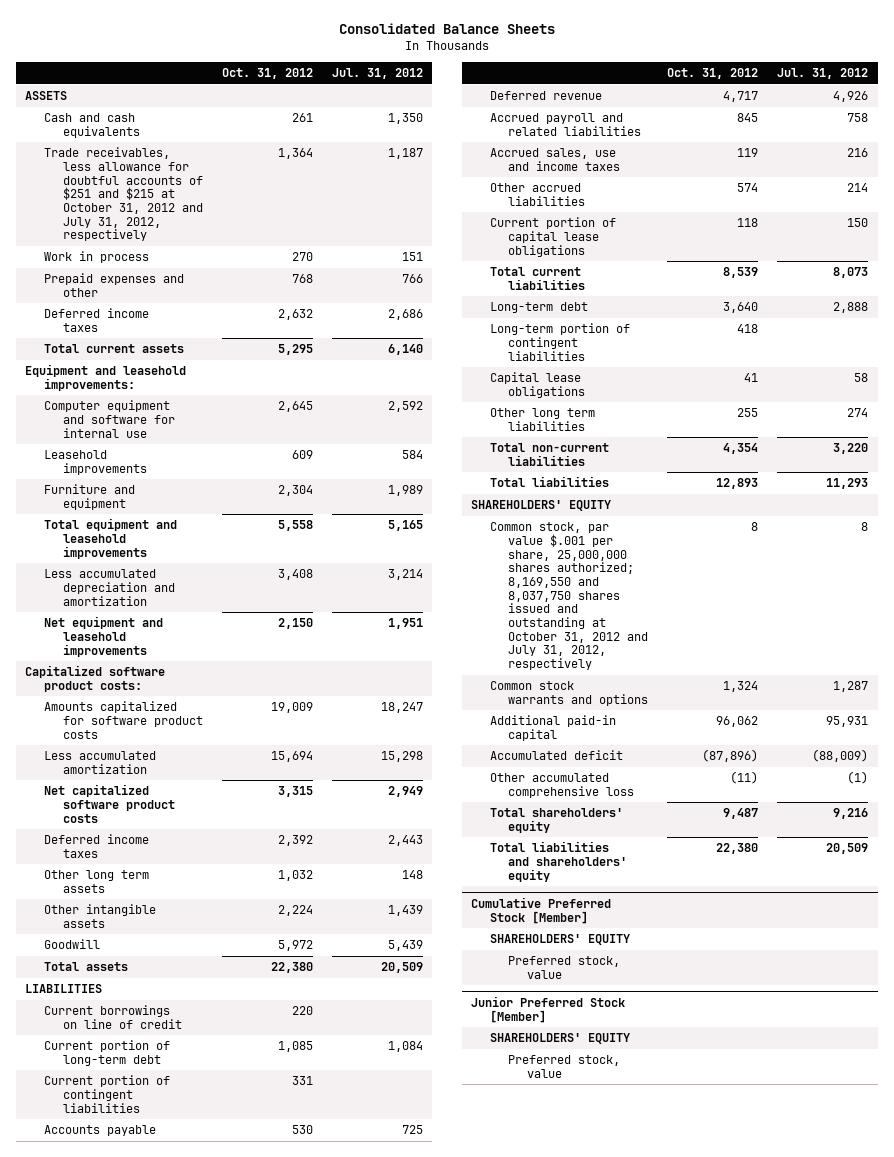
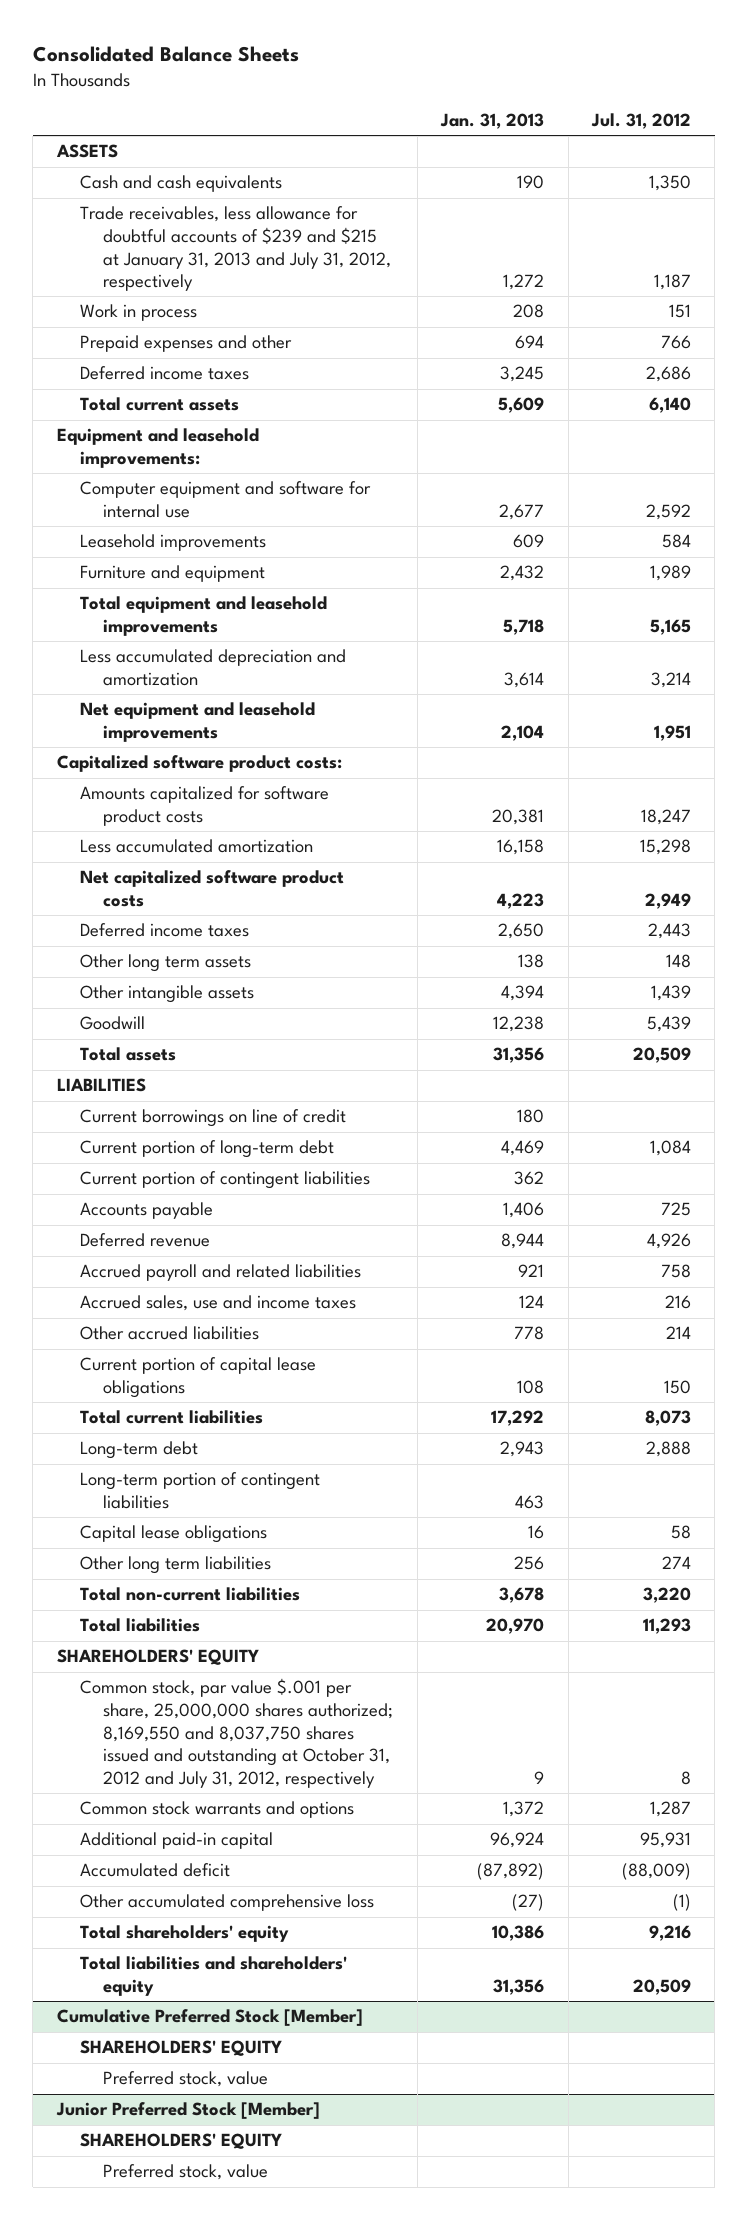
[221,68,313,80] Oct. 31, 2012 -> none
none -> [440,112,545,129] Jan. 31, 2013
[44,147,203,242] Trade receivables, less allowance for doubtful accounts of $251 and $215 at October 31, 2012 and July 31, 2012, respectively -> [80,206,392,292] Trade receivables, less allowance for doubtful accounts of $239 and $215 at January 31, 2013 and July 31, 2012, respectively

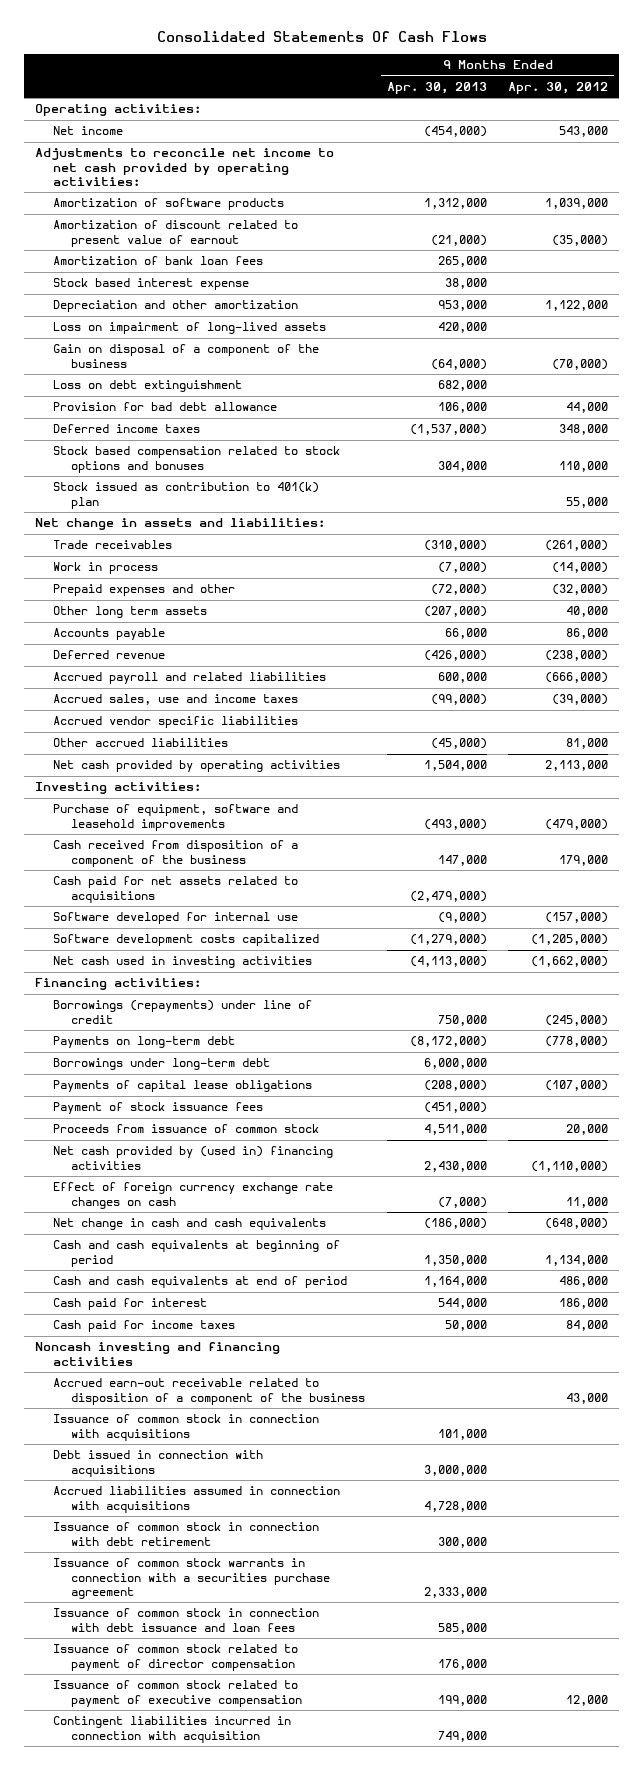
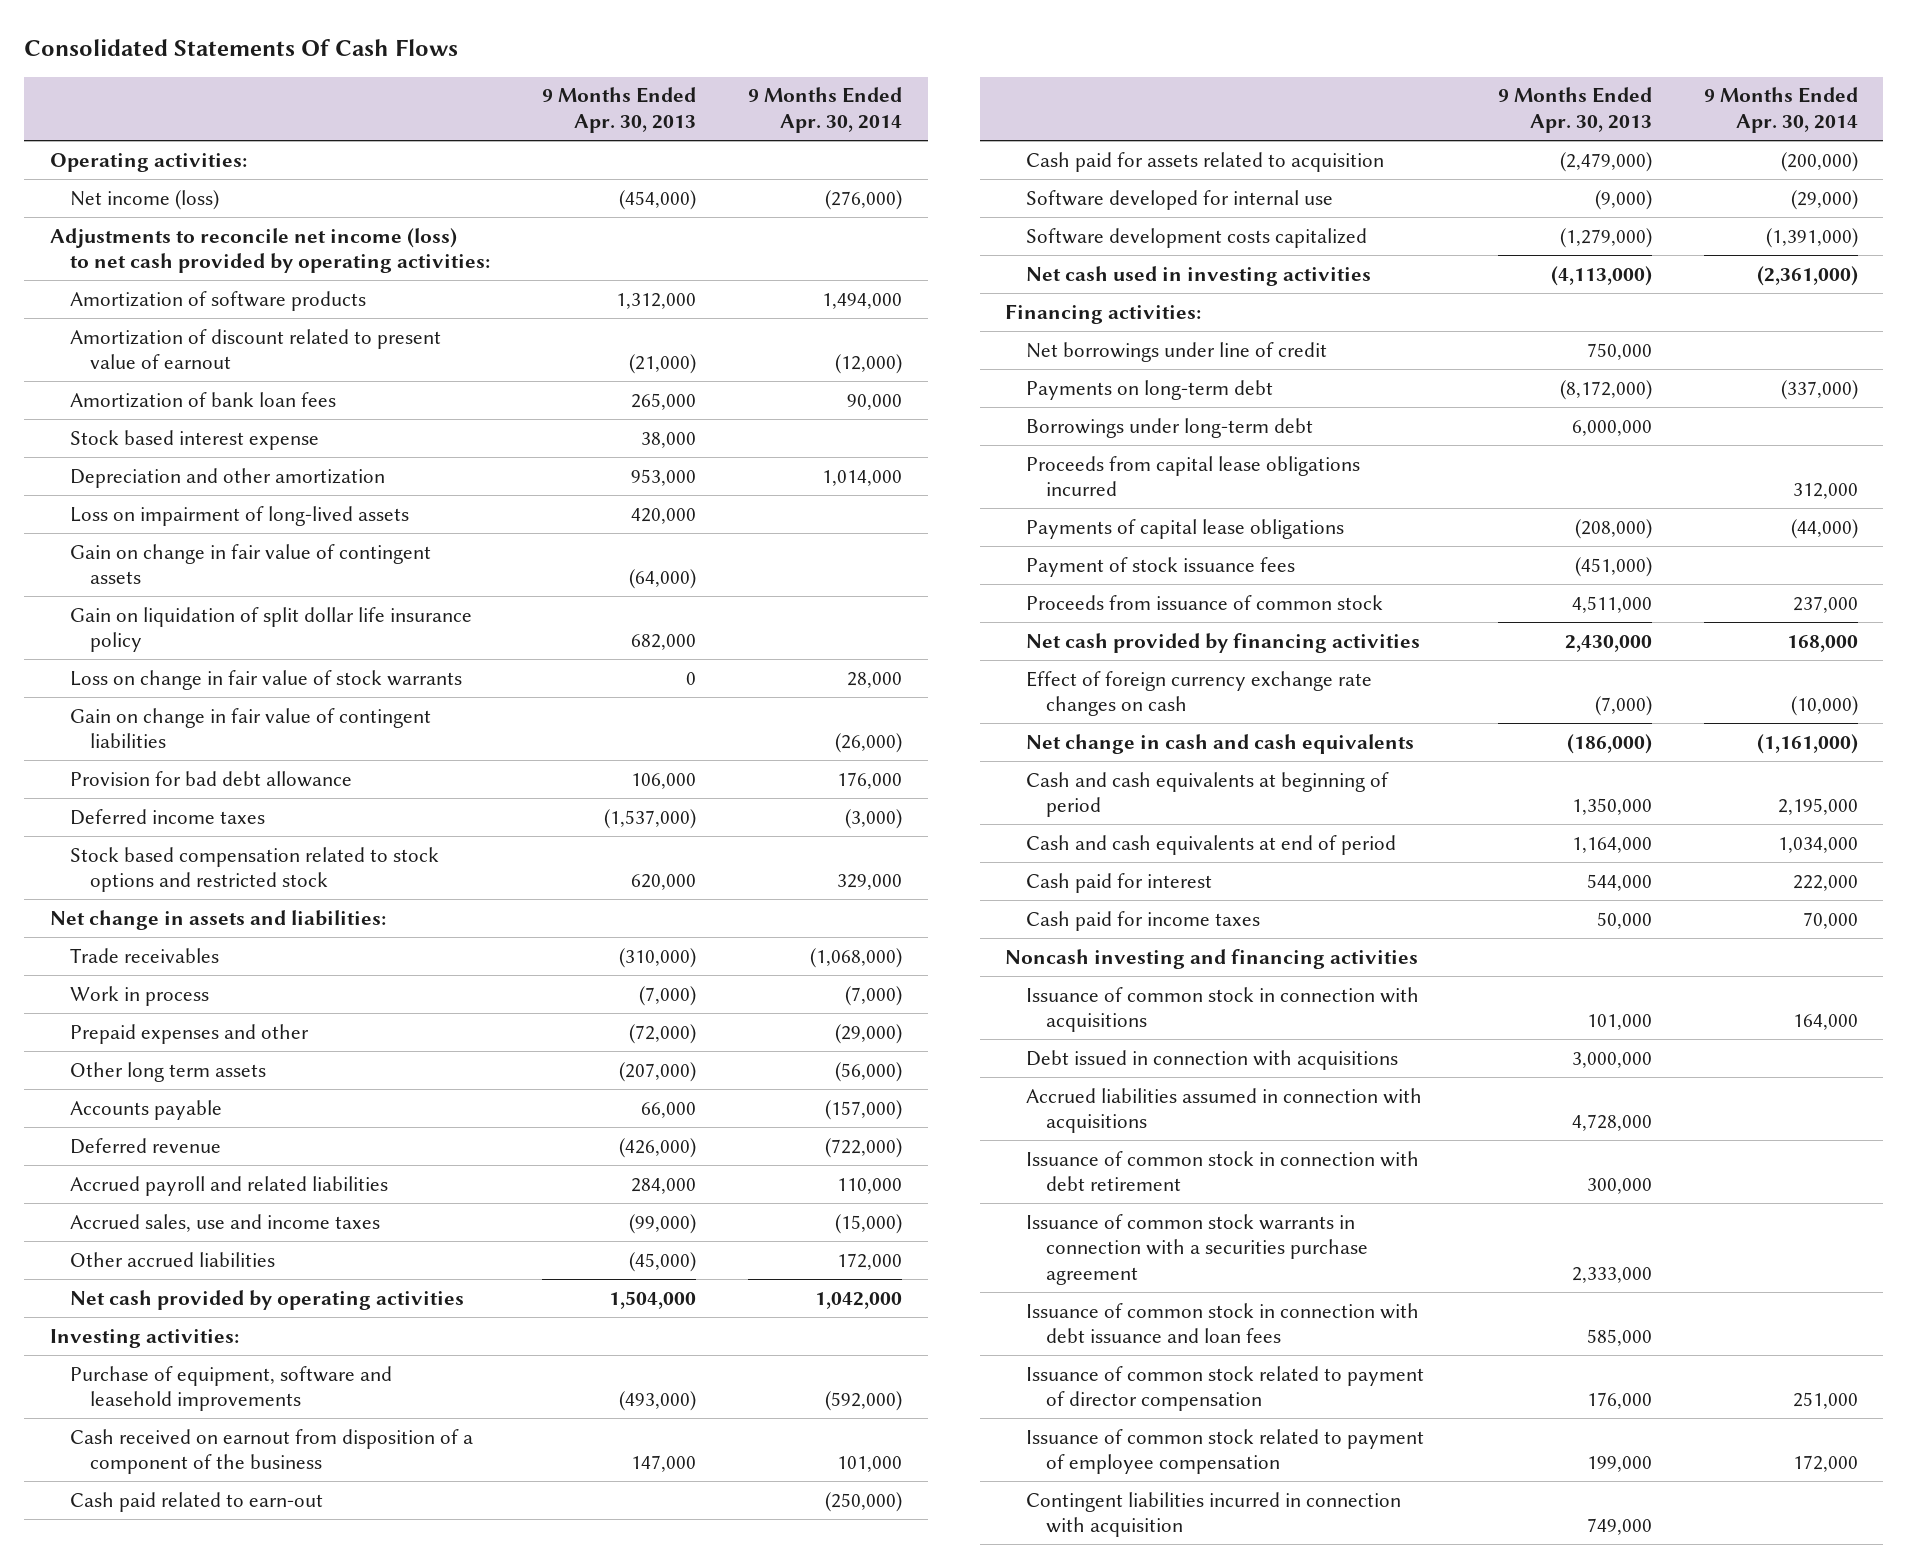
[508,81,609,94] Apr. 30, 2012 -> none
none -> [747,87,902,133] 9 Months Ended Apr. 30, 2014
[52,126,123,136] Net income -> [69,189,219,210] Net income (loss)
[34,148,334,187] Adjustments to reconcile net income to net cash provided by operating activities: -> [49,227,490,274] Adjustments to reconcile net income (loss) to net cash provided by operating activities:
[52,344,319,368] Gain on disposal of a component of the business -> none
none -> [69,543,431,585] Gain on change in fair value of contingent assets
[52,380,242,393] Loss on debt extinguishment -> [69,606,472,653] Gain on liquidation of split dollar life insurance policy
none -> [69,669,462,690] Loss on change in fair value of stock warrants
none -> [69,707,431,749] Gain on change in fair value of contingent liabilities
[52,482,319,509] Stock issued as contribution to 401(k) plan -> none
[52,446,340,473] Stock based compensation related to stock options and bonuses -> [69,846,439,893] Stock based compensation related to stock options and restricted stock
[437,460,487,472] 304,000 -> [630,874,696,891] 620,000
[437,672,487,684] 600,000 -> [630,1177,696,1194] 284,000
[52,716,298,729] Accrued vendor specific liabilities -> none
[52,840,298,867] Cash received from disposition of a component of the business -> [69,1428,473,1475] Cash received on earnout from disposition of a component of the business
none -> [69,1491,323,1512] Cash paid related to earn-out
[52,876,298,903] Cash paid for net assets related to acquisitions -> [1025,151,1384,172] Cash paid for assets related to acquisition
[52,1000,312,1024] Borrowings (repayments) under line of credit -> [1025,341,1327,362] Net borrowings under line of credit
none -> [1025,455,1360,497] Proceeds from capital lease obligations incurred
[52,1146,333,1170] Net cash provided by (used in) financing activities -> [1025,632,1420,653] Net cash provided by financing activities
[52,1378,366,1405] Accrued earn-out receivable related to disposition of a component of the business -> none
[52,1680,303,1707] Issuance of common stock related to payment of executive compensation -> [1025,1428,1424,1475] Issuance of common stock related to payment of employee compensation

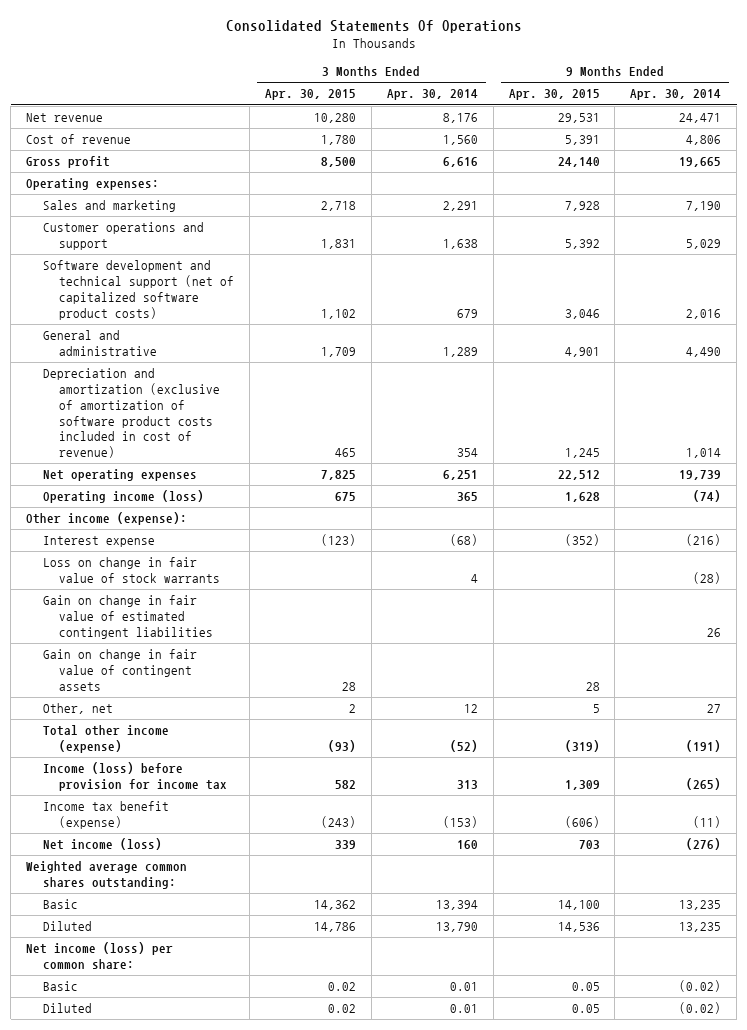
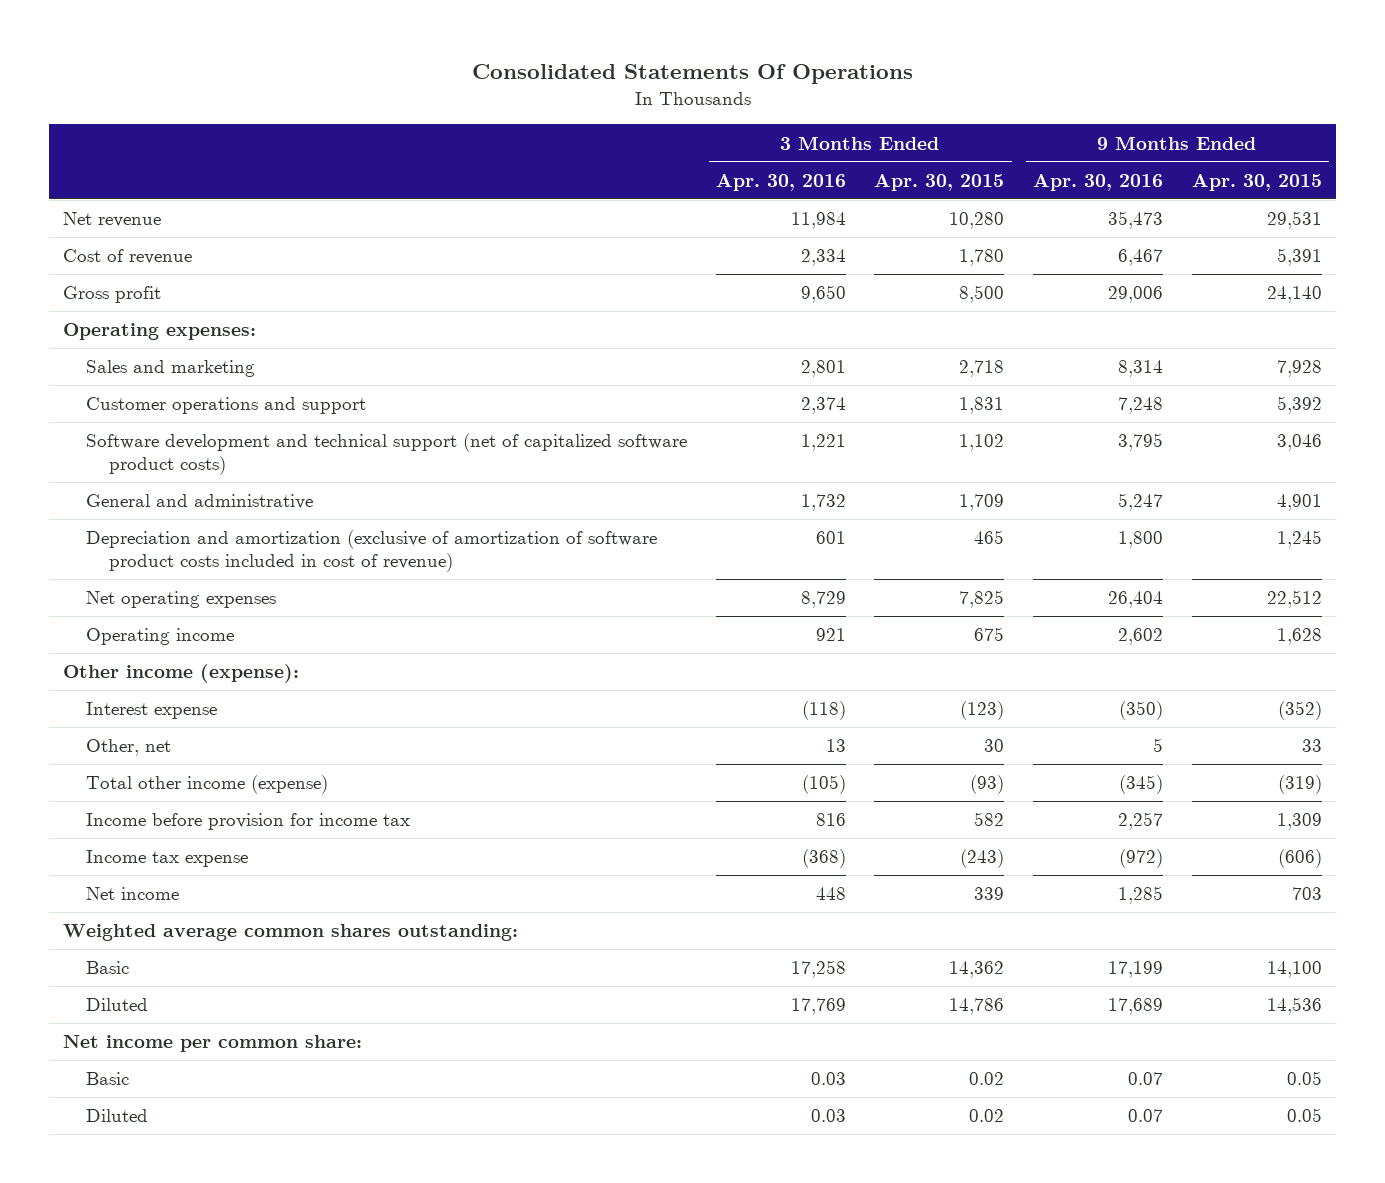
[386,89,478,101] Apr. 30, 2014 -> none
[630,89,722,101] Apr. 30, 2014 -> none
none -> [715,173,846,191] Apr. 30, 2016
none -> [1033,173,1164,191] Apr. 30, 2016
[42,490,204,504] Operating income (loss) -> [86,628,235,646] Operating income
[42,557,221,583] Loss on change in fair value of stock warrants -> none
[42,595,214,639] Gain on change in fair value of estimated contingent liabilities -> none
[42,649,197,691] Gain on change in fair value of contingent assets -> none
[349,704,357,714] 2 -> [984,739,1005,753] 30
[592,704,600,714] 5 -> [1301,739,1322,753] 33
[42,762,228,791] Income (loss) before provision for income tax -> [86,813,411,831] Income before provision for income tax
[42,801,169,829] Income tax benefit (expense) -> [86,850,249,868] Income tax expense
[42,838,162,851] Net income (loss) -> [86,887,180,901] Net income
[26,942,174,969] Net income (loss) per common share: -> [63,1035,363,1053] Net income per common share:

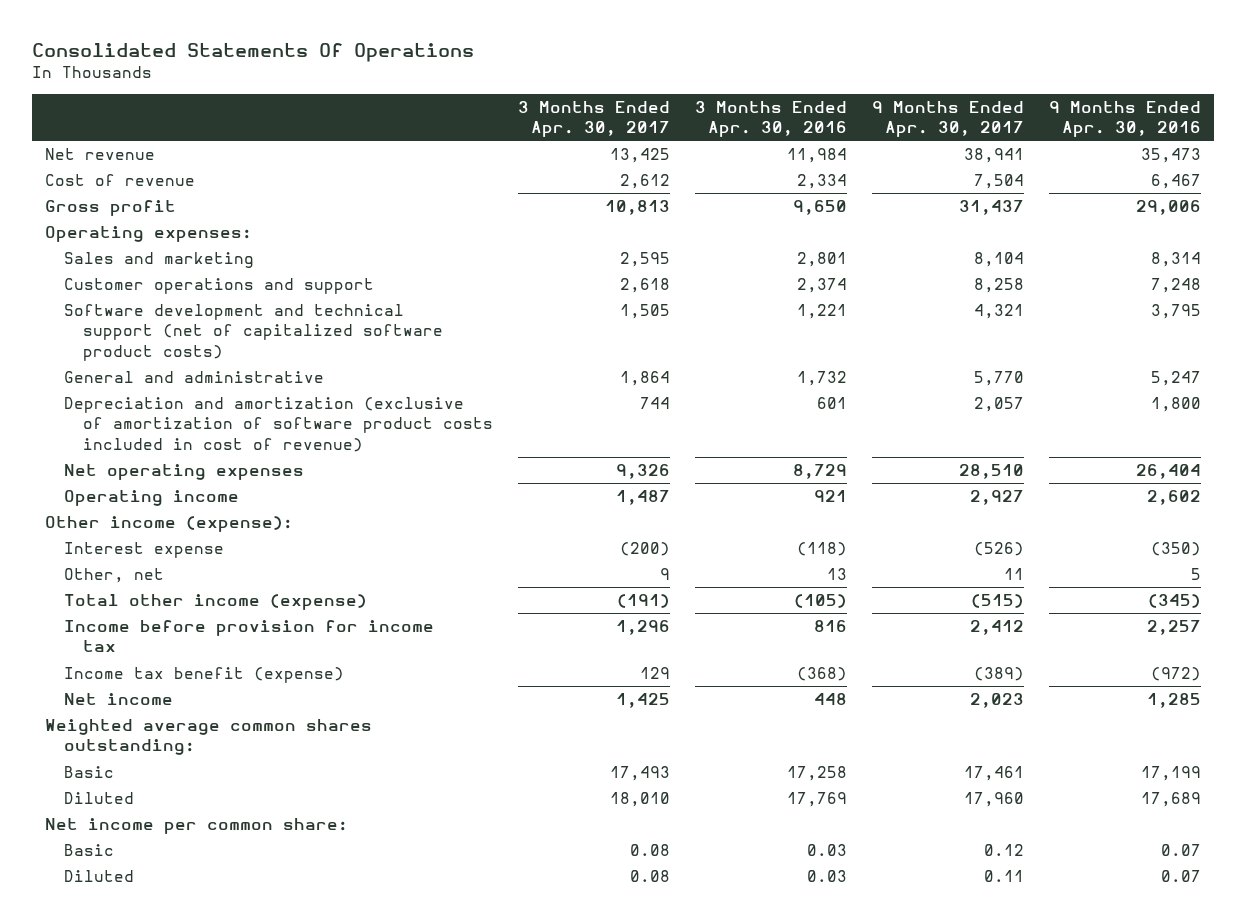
[874,173,1005,191] Apr. 30, 2015 -> none
[1191,173,1322,191] Apr. 30, 2015 -> none
none -> [518,100,671,138] 3 Months Ended Apr. 30, 2017
none -> [872,100,1025,138] 9 Months Ended Apr. 30, 2017
[86,850,249,868] Income tax expense -> [64,667,345,684] Income tax benefit (expense)

